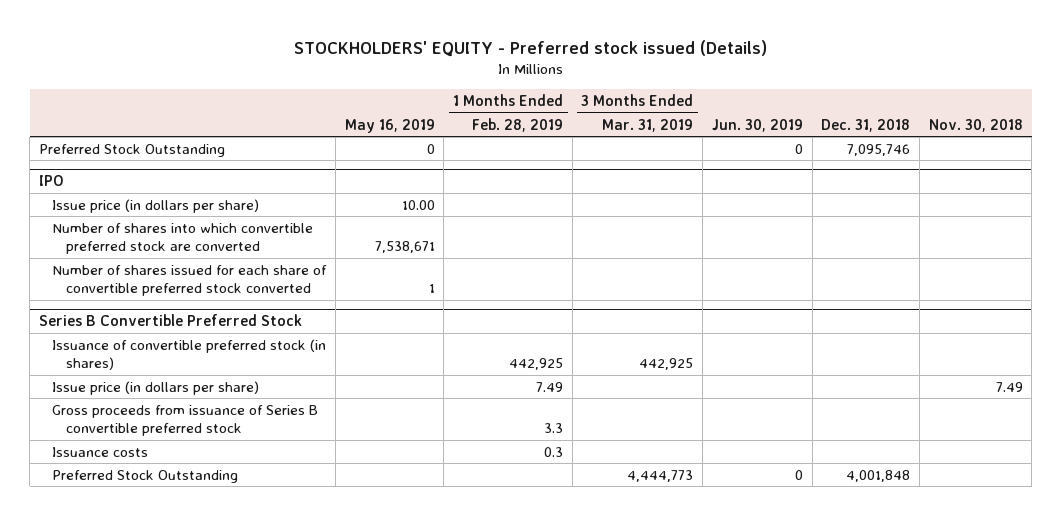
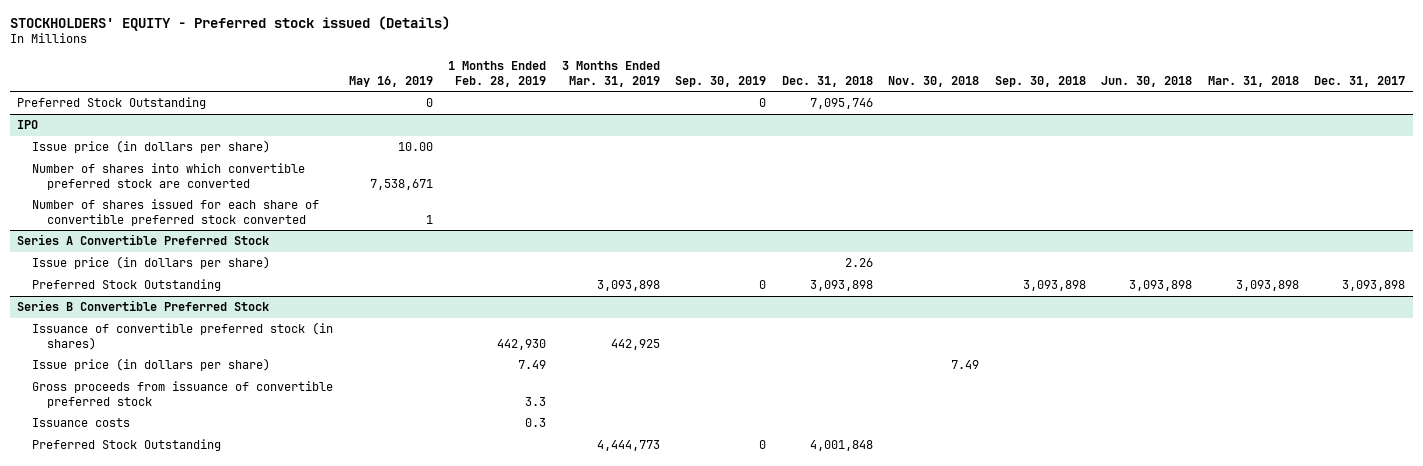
[711,118,803,132] Jun. 30, 2019 -> none
none -> [675,75,767,87] Sep. 30, 2019
none -> [994,75,1086,87] Sep. 30, 2018
none -> [1101,75,1193,87] Jun. 30, 2018
none -> [1207,75,1299,87] Mar. 31, 2018
none -> [1314,75,1406,87] Dec. 31, 2017
none -> [17,234,270,246] Series A Convertible Preferred Stock
none -> [32,256,271,270] Issue price (in dollars per share)
none -> [32,279,222,292] Preferred Stock Outstanding
[509,358,564,371] 442,925 -> [497,338,547,350] 442,930
[52,404,319,437] Gross proceeds from issuance of Series B convertible preferred stock -> [32,381,334,408] Gross proceeds from issuance of convertible preferred stock

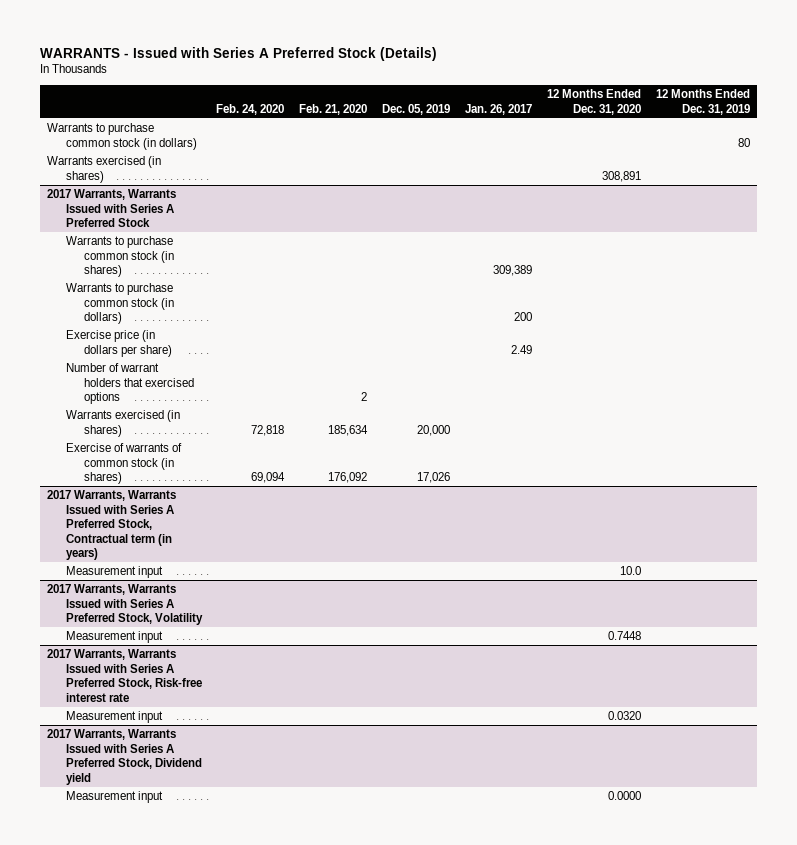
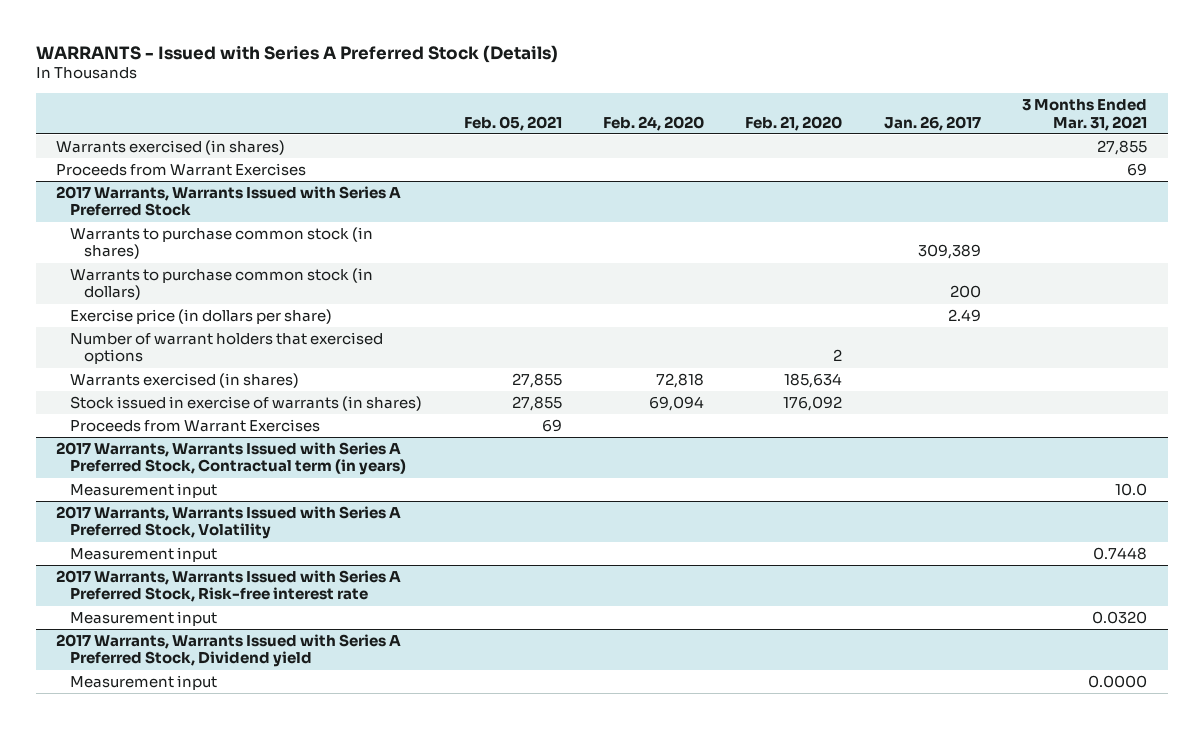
[382,103,451,115] Dec. 05, 2019 -> none
[546,88,641,115] 12 Months Ended Dec. 31, 2020 -> none
[655,88,750,115] 12 Months Ended Dec. 31, 2019 -> none
none -> [463,115,562,131] Feb. 05, 2021
none -> [1022,99,1148,131] 3 Months Ended Mar. 31, 2021
[46,123,197,150] Warrants to purchase common stock (in dollars) -> none
none -> [56,162,307,176] Proceeds from Warrant Exercises
[65,443,182,485] Exercise of warrants of common stock (in shares) -> [70,395,423,411] Stock issued in exercise of warrants (in shares)
none -> [70,418,321,432] Proceeds from Warrant Exercises

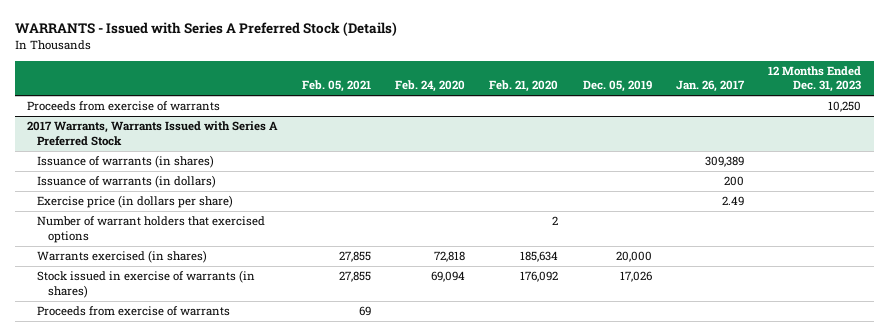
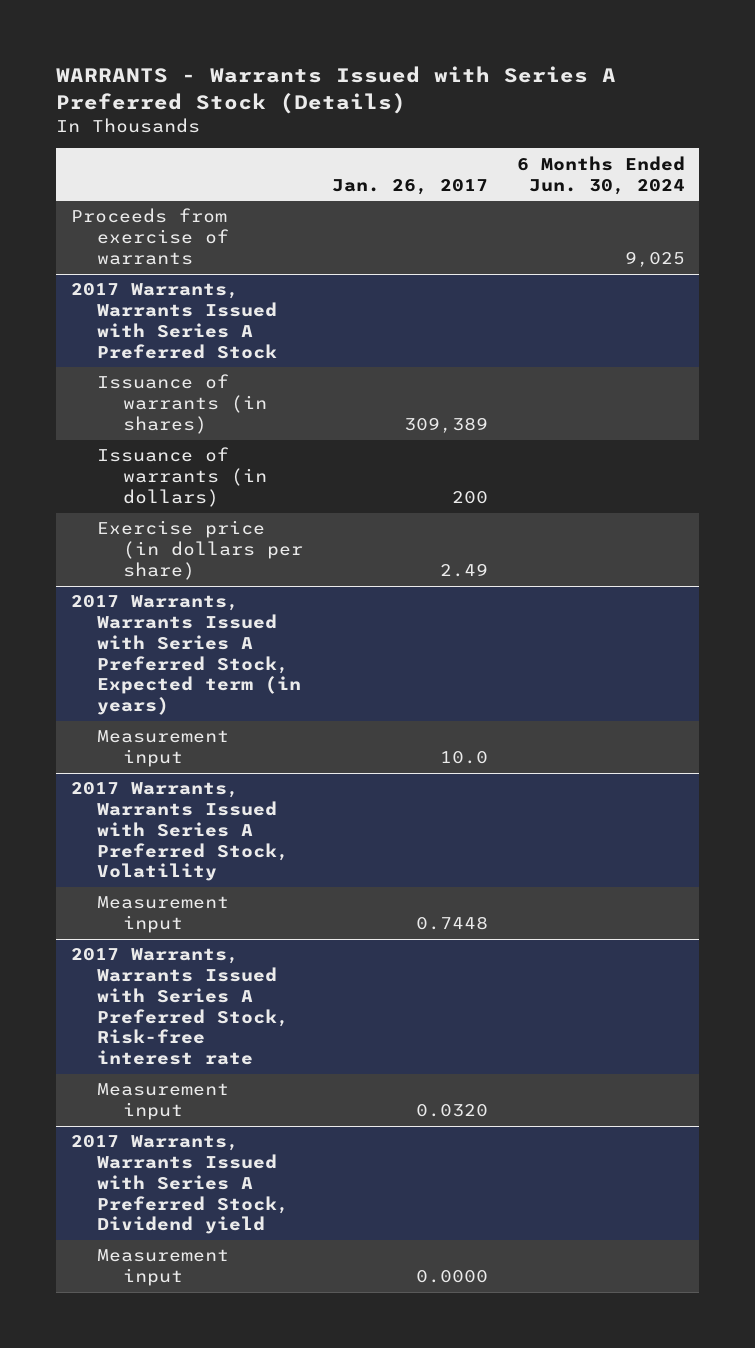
[15,22,398,37] WARRANTS - Issued with Series A Preferred Stock (Details) -> [56,66,617,114] WARRANTS - Warrants Issued with Series A Preferred Stock (Details)
[301,80,371,93] Feb. 05, 2021 -> none
[394,80,465,93] Feb. 24, 2020 -> none
[489,80,559,93] Feb. 21, 2020 -> none
[582,80,652,93] Dec. 05, 2019 -> none
[768,65,862,93] 12 Months Ended Dec. 31, 2023 -> none
none -> [516,155,685,195] 6 Months Ended Jun. 30, 2024
[37,216,266,243] Number of warrant holders that exercised options -> none
[37,250,208,264] Warrants exercised (in shares) -> none
[37,270,256,298] Stock issued in exercise of warrants (in shares) -> none
[37,306,231,317] Proceeds from exercise of warrants -> none
none -> [70,595,301,716] 2017 Warrants, Warrants Issued with Series A Preferred Stock, Expected term (in years)
none -> [96,730,229,768] Measurement input
none -> [70,782,289,882] 2017 Warrants, Warrants Issued with Series A Preferred Stock, Volatility
none -> [96,896,229,934] Measurement input
none -> [70,948,289,1066] 2017 Warrants, Warrants Issued with Series A Preferred Stock, Risk-free interest rate
none -> [96,1083,229,1121] Measurement input
none -> [70,1135,289,1235] 2017 Warrants, Warrants Issued with Series A Preferred Stock, Dividend yield
none -> [96,1249,229,1287] Measurement input

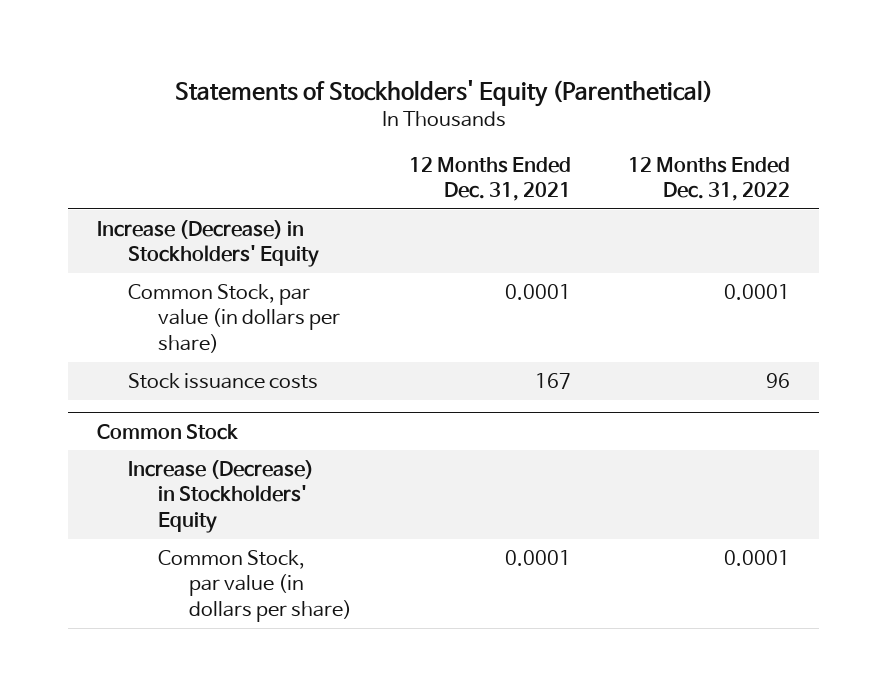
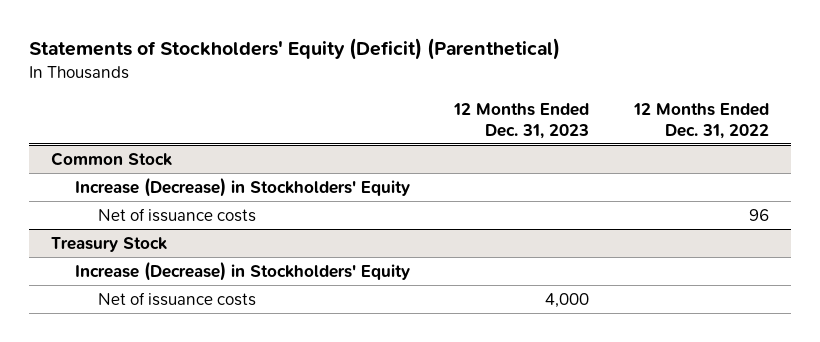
[174,80,713,108] Statements of Stockholders' Equity (Parenthetical) -> [28,38,560,61] Statements of Stockholders' Equity (Deficit) (Parenthetical)
[409,156,572,202] 12 Months Ended Dec. 31, 2021 -> none
none -> [453,102,590,139] 12 Months Ended Dec. 31, 2023
[96,219,319,268] Increase (Decrease) in Stockholders' Equity -> none
[127,283,341,353] Common Stock, par value (in dollars per share) -> none
[127,372,318,389] Stock issuance costs -> none
[158,549,353,622] Common Stock, par value (in dollars per share) -> none
none -> [98,207,257,222] Net of issuance costs
none -> [51,236,168,252] Treasury Stock
none -> [74,260,410,281] Increase (Decrease) in Stockholders' Equity
none -> [98,291,257,306] Net of issuance costs

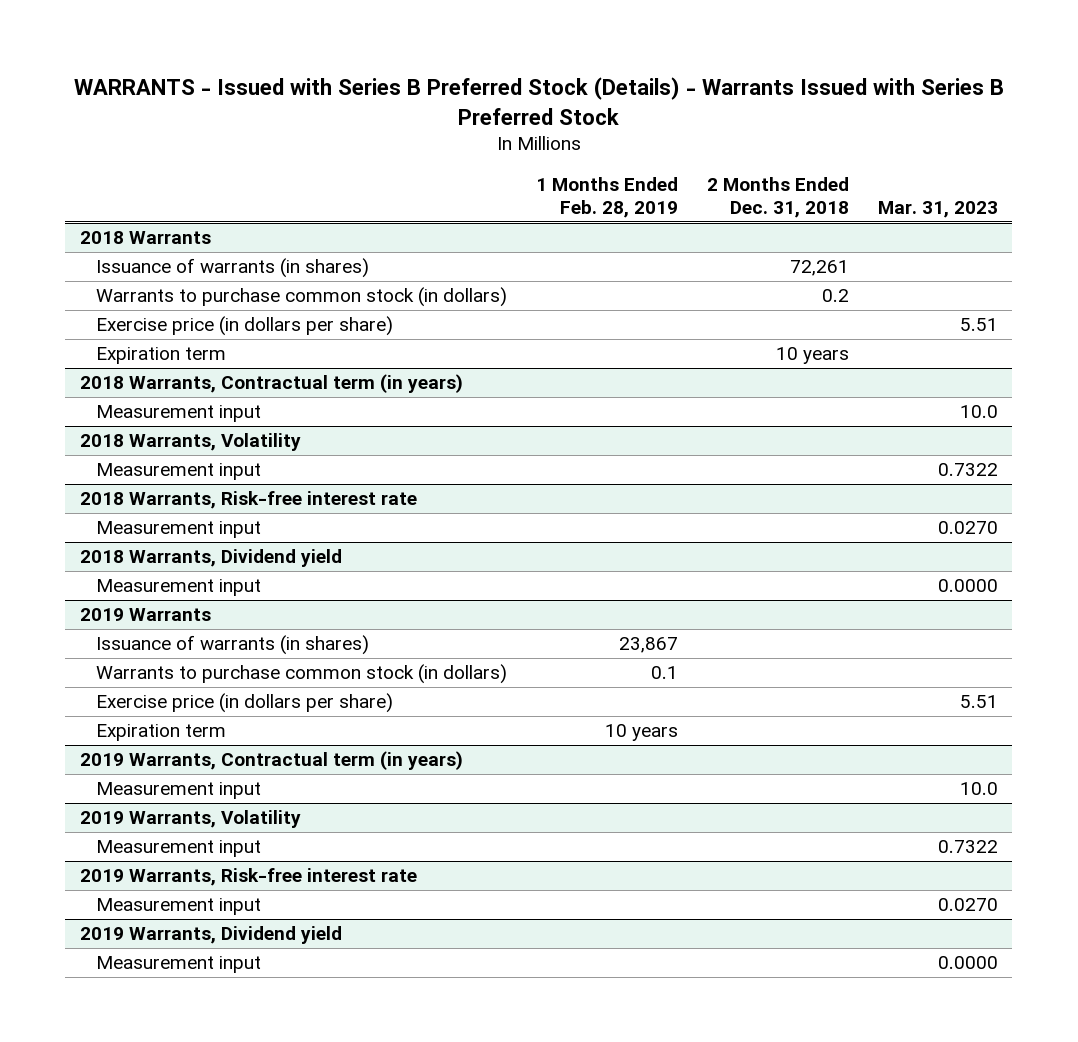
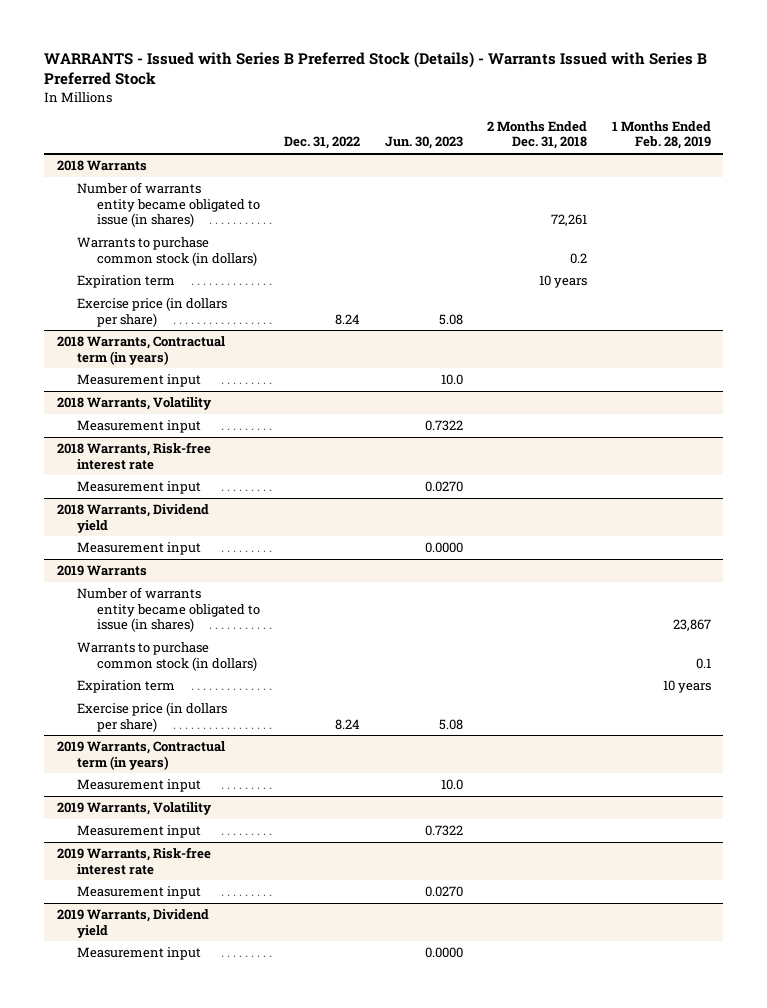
[877,200,998,218] Mar. 31, 2023 -> none
none -> [284,136,361,150] Dec. 31, 2022
none -> [384,136,463,150] Jun. 30, 2023
[95,258,369,279] Issuance of warrants (in shares) -> [76,182,260,227] Number of warrants entity became obligated to issue (in shares)
[95,316,393,337] Exercise price (in dollars per share) -> [76,297,227,327] Exercise price (in dollars per share)
[95,635,369,656] Issuance of warrants (in shares) -> [76,587,260,632] Number of warrants entity became obligated to issue (in shares)
[95,693,393,714] Exercise price (in dollars per share) -> [76,702,227,732] Exercise price (in dollars per share)

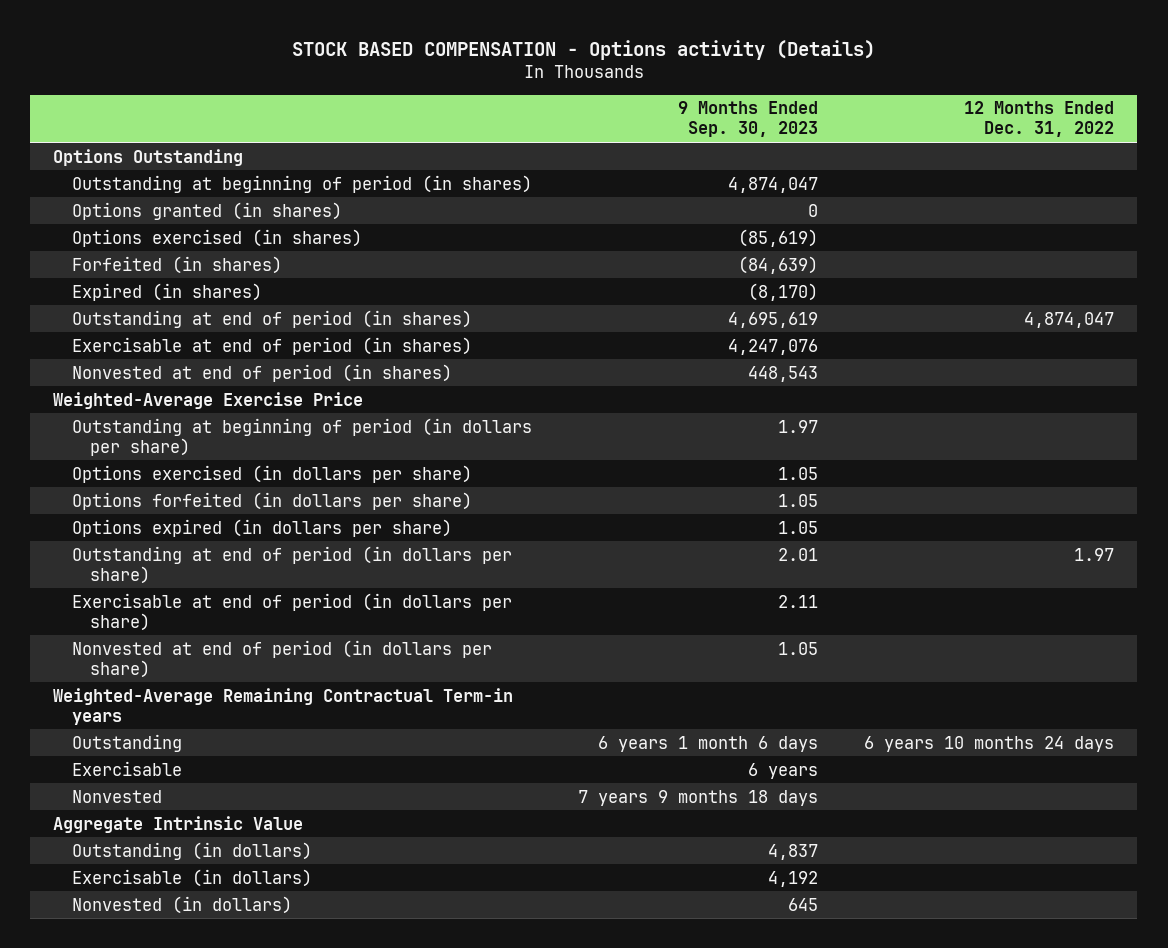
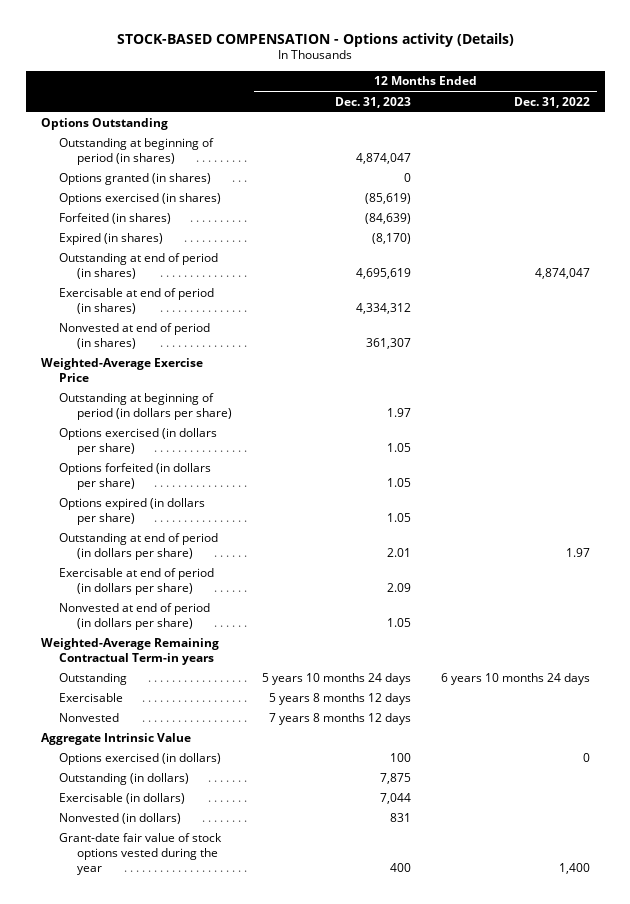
[291,39,875,60] STOCK BASED COMPENSATION - Options activity (Details) -> [117,32,515,47] STOCK-BASED COMPENSATION - Options activity (Details)
[678,101,819,138] 9 Months Ended Sep. 30, 2023 -> none
none -> [334,96,411,108] Dec. 31, 2023
none -> [58,753,221,766] Options exercised (in dollars)
none -> [58,833,222,875] Grant-date fair value of stock options vested during the year

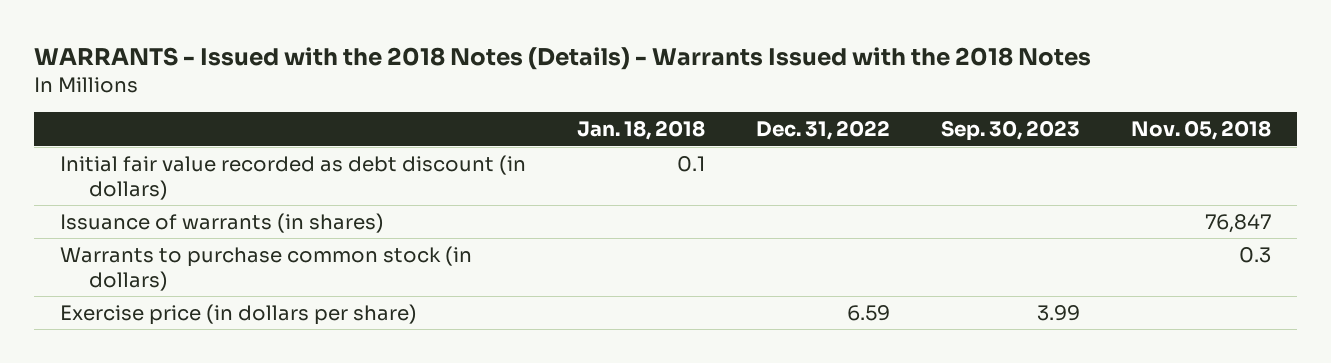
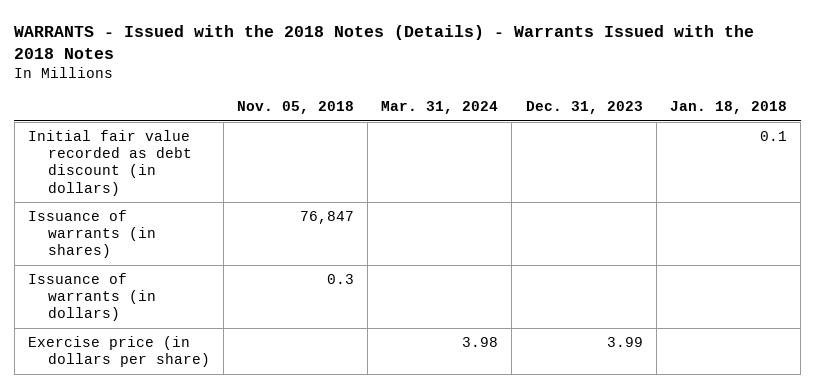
[755,120,890,141] Dec. 31, 2022 -> none
[940,120,1080,142] Sep. 30, 2023 -> none
none -> [381,101,499,115] Mar. 31, 2024
none -> [525,101,643,115] Dec. 31, 2023
[59,245,472,292] Warrants to purchase common stock (in dollars) -> [27,272,156,322] Issuance of warrants (in dollars)

